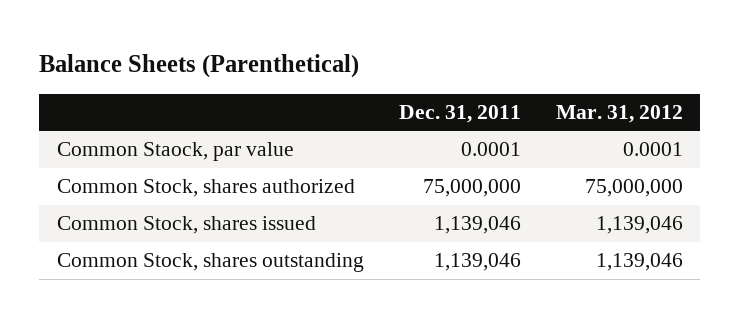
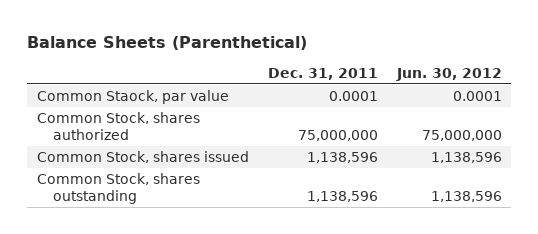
[555,104,683,123] Mar. 31, 2012 -> none
none -> [395,67,502,81] Jun. 30, 2012
[433,216,521,235] 1,139,046 -> [306,151,378,163] 1,138,596
[433,253,521,272] 1,139,046 -> [306,191,378,203] 1,138,596

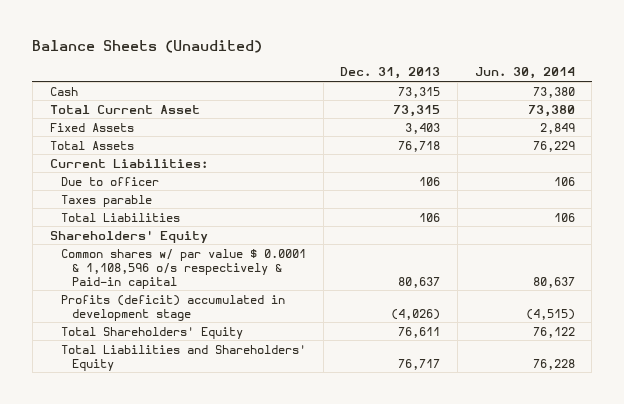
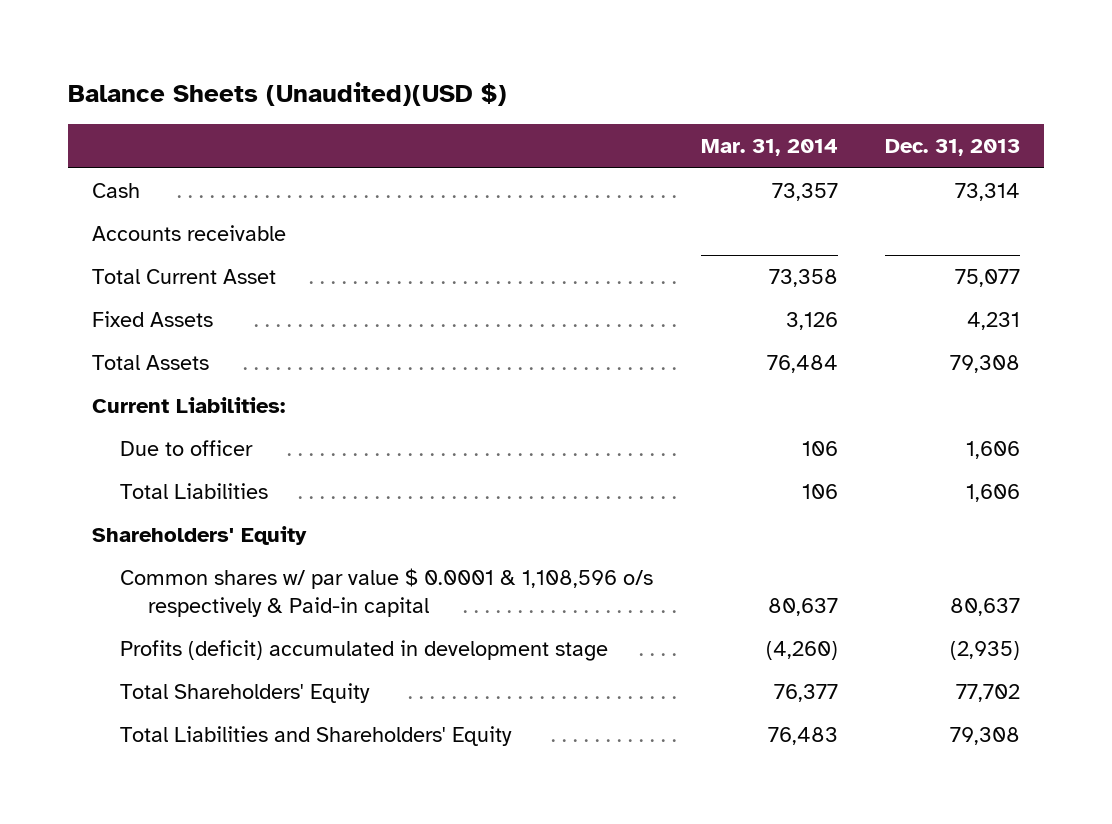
[32,39,263,53] Balance Sheets (Unaudited) -> [68,82,508,107] Balance Sheets (Unaudited)(USD $)
[474,67,575,80] Jun. 30, 2014 -> none
none -> [700,139,838,157] Mar. 31, 2014
[398,86,441,98] 73,315 -> [955,183,1021,202] 73,314
none -> [92,225,287,242] Accounts receivable
[393,104,441,117] 73,315 -> [955,269,1021,288] 75,077
[405,122,441,134] 3,403 -> [967,312,1021,331] 4,231
[398,140,441,152] 76,718 -> [950,355,1021,374] 79,308
[60,194,152,207] Taxes parable -> none
[419,176,441,186] 106 -> [966,441,1021,460] 1,606
[419,212,441,222] 106 -> [966,484,1021,503] 1,606
[391,308,441,320] (4,026) -> [950,641,1021,661] (2,935)
[398,326,441,338] 76,611 -> [956,684,1021,703] 77,702
[398,358,441,370] 76,717 -> [950,727,1021,746] 79,308

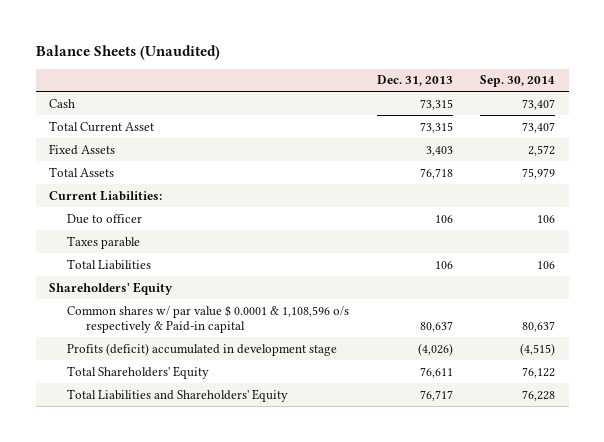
[68,82,508,107] Balance Sheets (Unaudited)(USD $) -> [35,44,220,60] Balance Sheets (Unaudited)
[700,139,838,157] Mar. 31, 2014 -> none
none -> [480,75,556,88] Sep. 30, 2014
[92,225,287,242] Accounts receivable -> none
[955,183,1021,202] 73,314 -> [419,98,453,110] 73,315
[955,269,1021,288] 75,077 -> [419,121,453,133] 73,315
[967,312,1021,331] 4,231 -> [425,145,453,156] 3,403
[950,355,1021,374] 79,308 -> [419,167,453,179] 76,718
[966,441,1021,460] 1,606 -> [434,214,453,223] 106
none -> [67,235,141,249] Taxes parable
[966,484,1021,503] 1,606 -> [434,260,453,269] 106
[950,641,1021,661] (2,935) -> [417,342,453,356] (4,026)
[956,684,1021,703] 77,702 -> [419,366,453,378] 76,611
[950,727,1021,746] 79,308 -> [419,389,453,401] 76,717

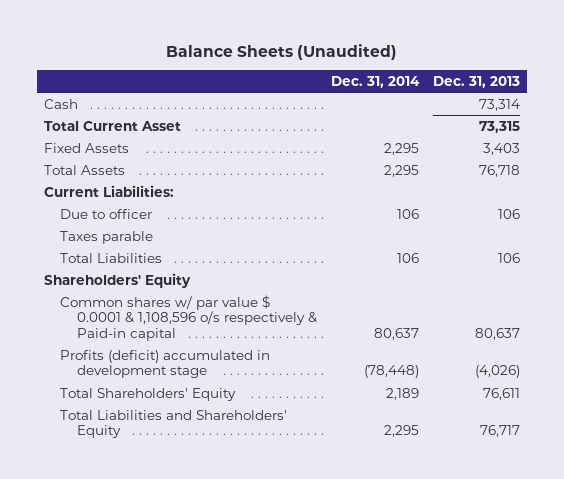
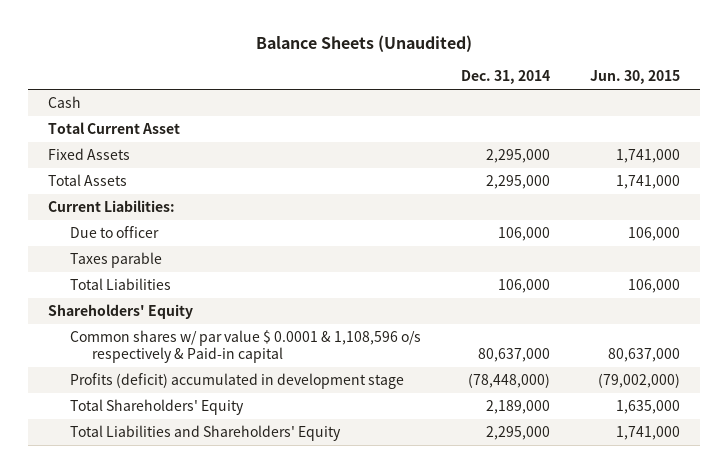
[433,76,521,89] Dec. 31, 2013 -> none
none -> [590,70,681,85] Jun. 30, 2015
[383,142,419,155] 2,295 -> [486,149,551,164] 2,295,000
[383,164,419,177] 2,295 -> [486,175,551,190] 2,295,000
[396,208,419,219] 106 -> [498,227,551,242] 106,000
[396,252,419,263] 106 -> [498,279,551,294] 106,000
[373,328,419,341] 80,637 -> [478,347,551,362] 80,637,000
[363,365,419,379] (78,448) -> [468,373,551,389] (78,448,000)
[385,387,419,400] 2,189 -> [486,400,551,415] 2,189,000
[383,425,419,438] 2,295 -> [486,426,551,441] 2,295,000

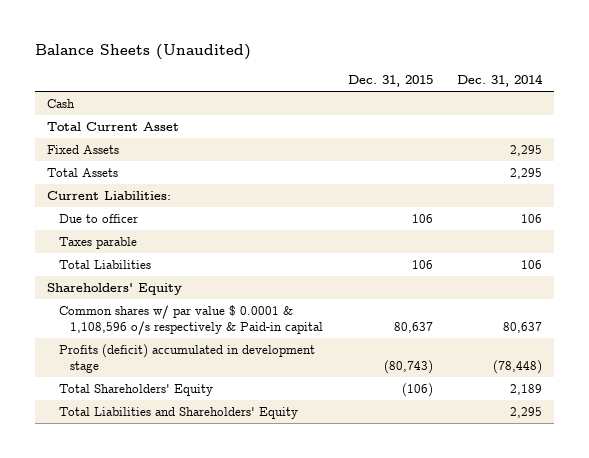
[590,70,681,85] Jun. 30, 2015 -> none
none -> [347,75,433,88] Dec. 31, 2015
[486,149,551,164] 2,295,000 -> [509,145,542,157] 2,295
[486,175,551,190] 2,295,000 -> [509,168,542,180] 2,295
[498,227,551,242] 106,000 -> [520,214,542,224] 106
[498,279,551,294] 106,000 -> [520,260,542,270] 106
[478,347,551,362] 80,637,000 -> [502,321,542,333] 80,637
[468,373,551,389] (78,448,000) -> [492,359,542,374] (78,448)
[486,400,551,415] 2,189,000 -> [509,384,542,396] 2,189
[486,426,551,441] 2,295,000 -> [509,407,542,419] 2,295

